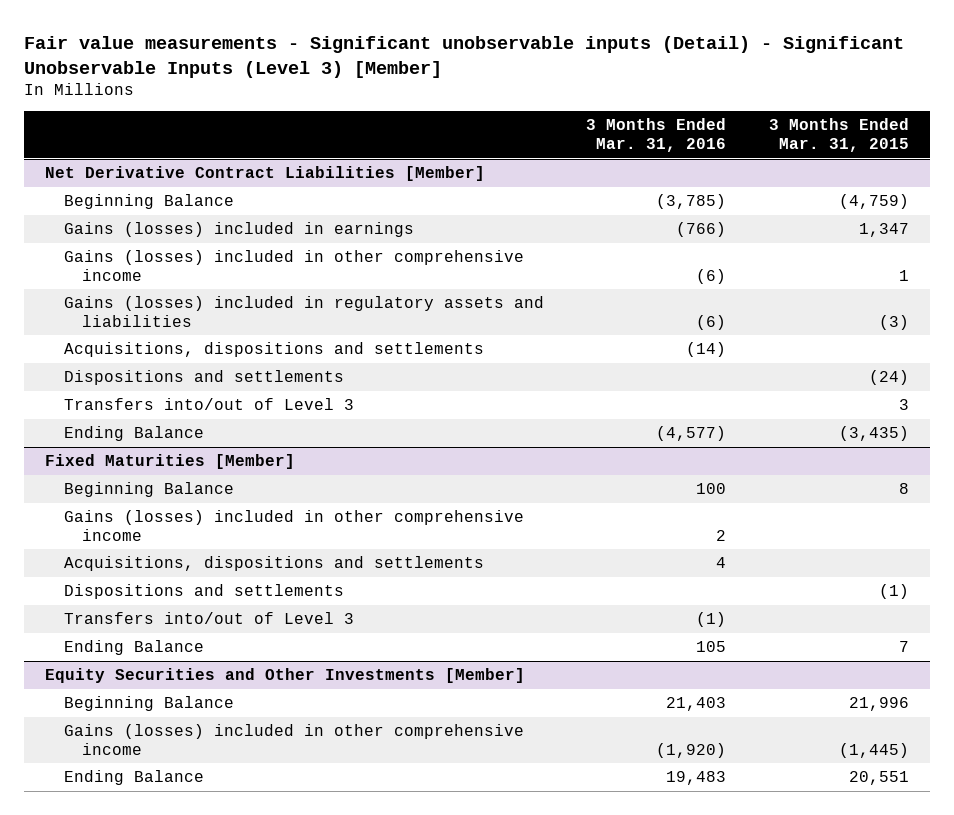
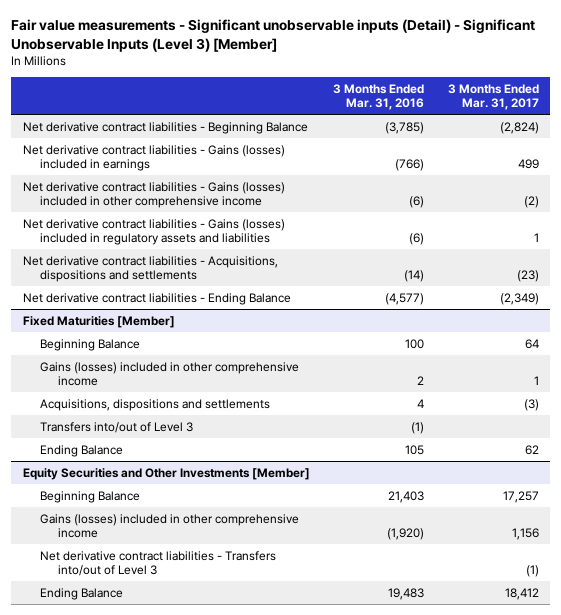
[768,118,909,153] 3 Months Ended Mar. 31, 2015 -> none
none -> [447,84,539,111] 3 Months Ended Mar. 31, 2017
[45,166,486,182] Net Derivative Contract Liabilities [Member] -> none
[63,370,344,386] Dispositions and settlements -> none
[63,398,354,411] Transfers into/out of Level 3 -> none
[63,194,234,210] Beginning Balance -> [22,121,308,134] Net derivative contract liabilities - Beginning Balance
[63,222,414,238] Gains (losses) included in earnings -> [22,144,285,171] Net derivative contract liabilities - Gains (losses) included in earnings
[63,250,524,281] Gains (losses) included in other comprehensive income -> [22,181,285,208] Net derivative contract liabilities - Gains (losses) included in other comprehensive income
[63,296,544,327] Gains (losses) included in regulatory assets and liabilities -> [22,218,285,245] Net derivative contract liabilities - Gains (losses) included in regulatory assets and liabilities
[63,342,484,358] Acquisitions, dispositions and settlements -> [22,255,278,282] Net derivative contract liabilities - Acquisitions, dispositions and settlements
[63,426,204,442] Ending Balance -> [22,292,291,305] Net derivative contract liabilities - Ending Balance
[63,584,344,600] Dispositions and settlements -> none
none -> [40,550,277,576] Net derivative contract liabilities - Transfers into/out of Level 3

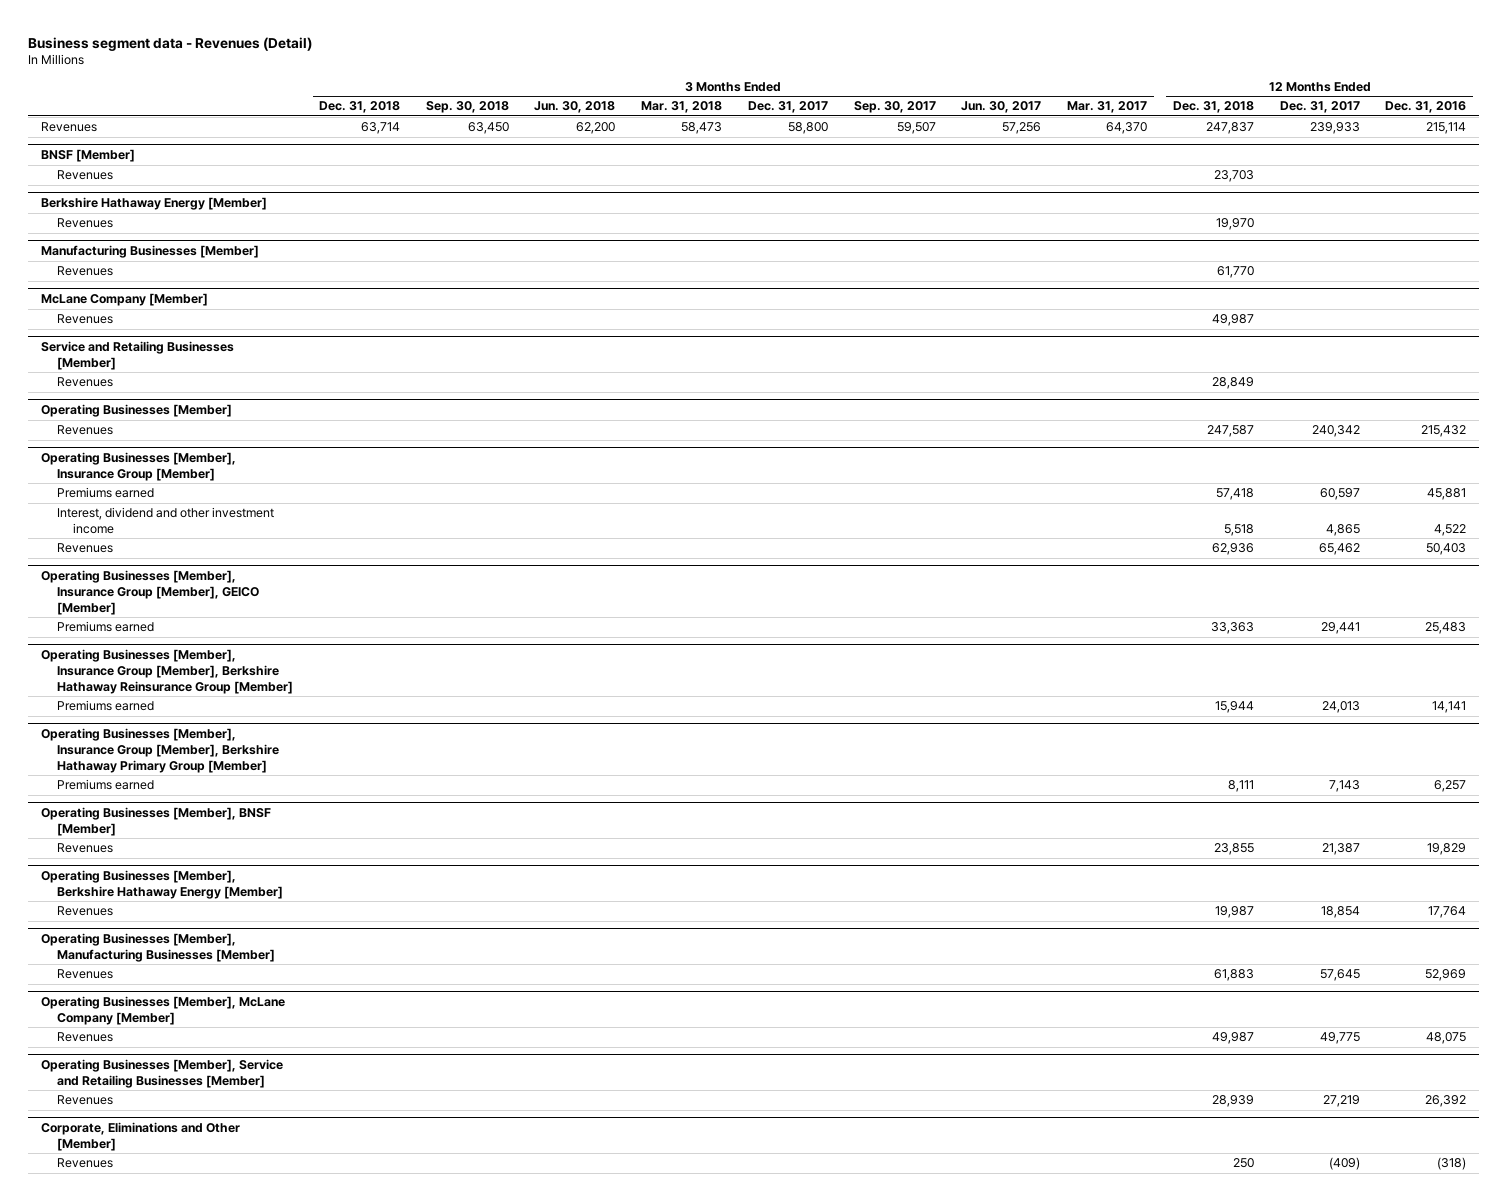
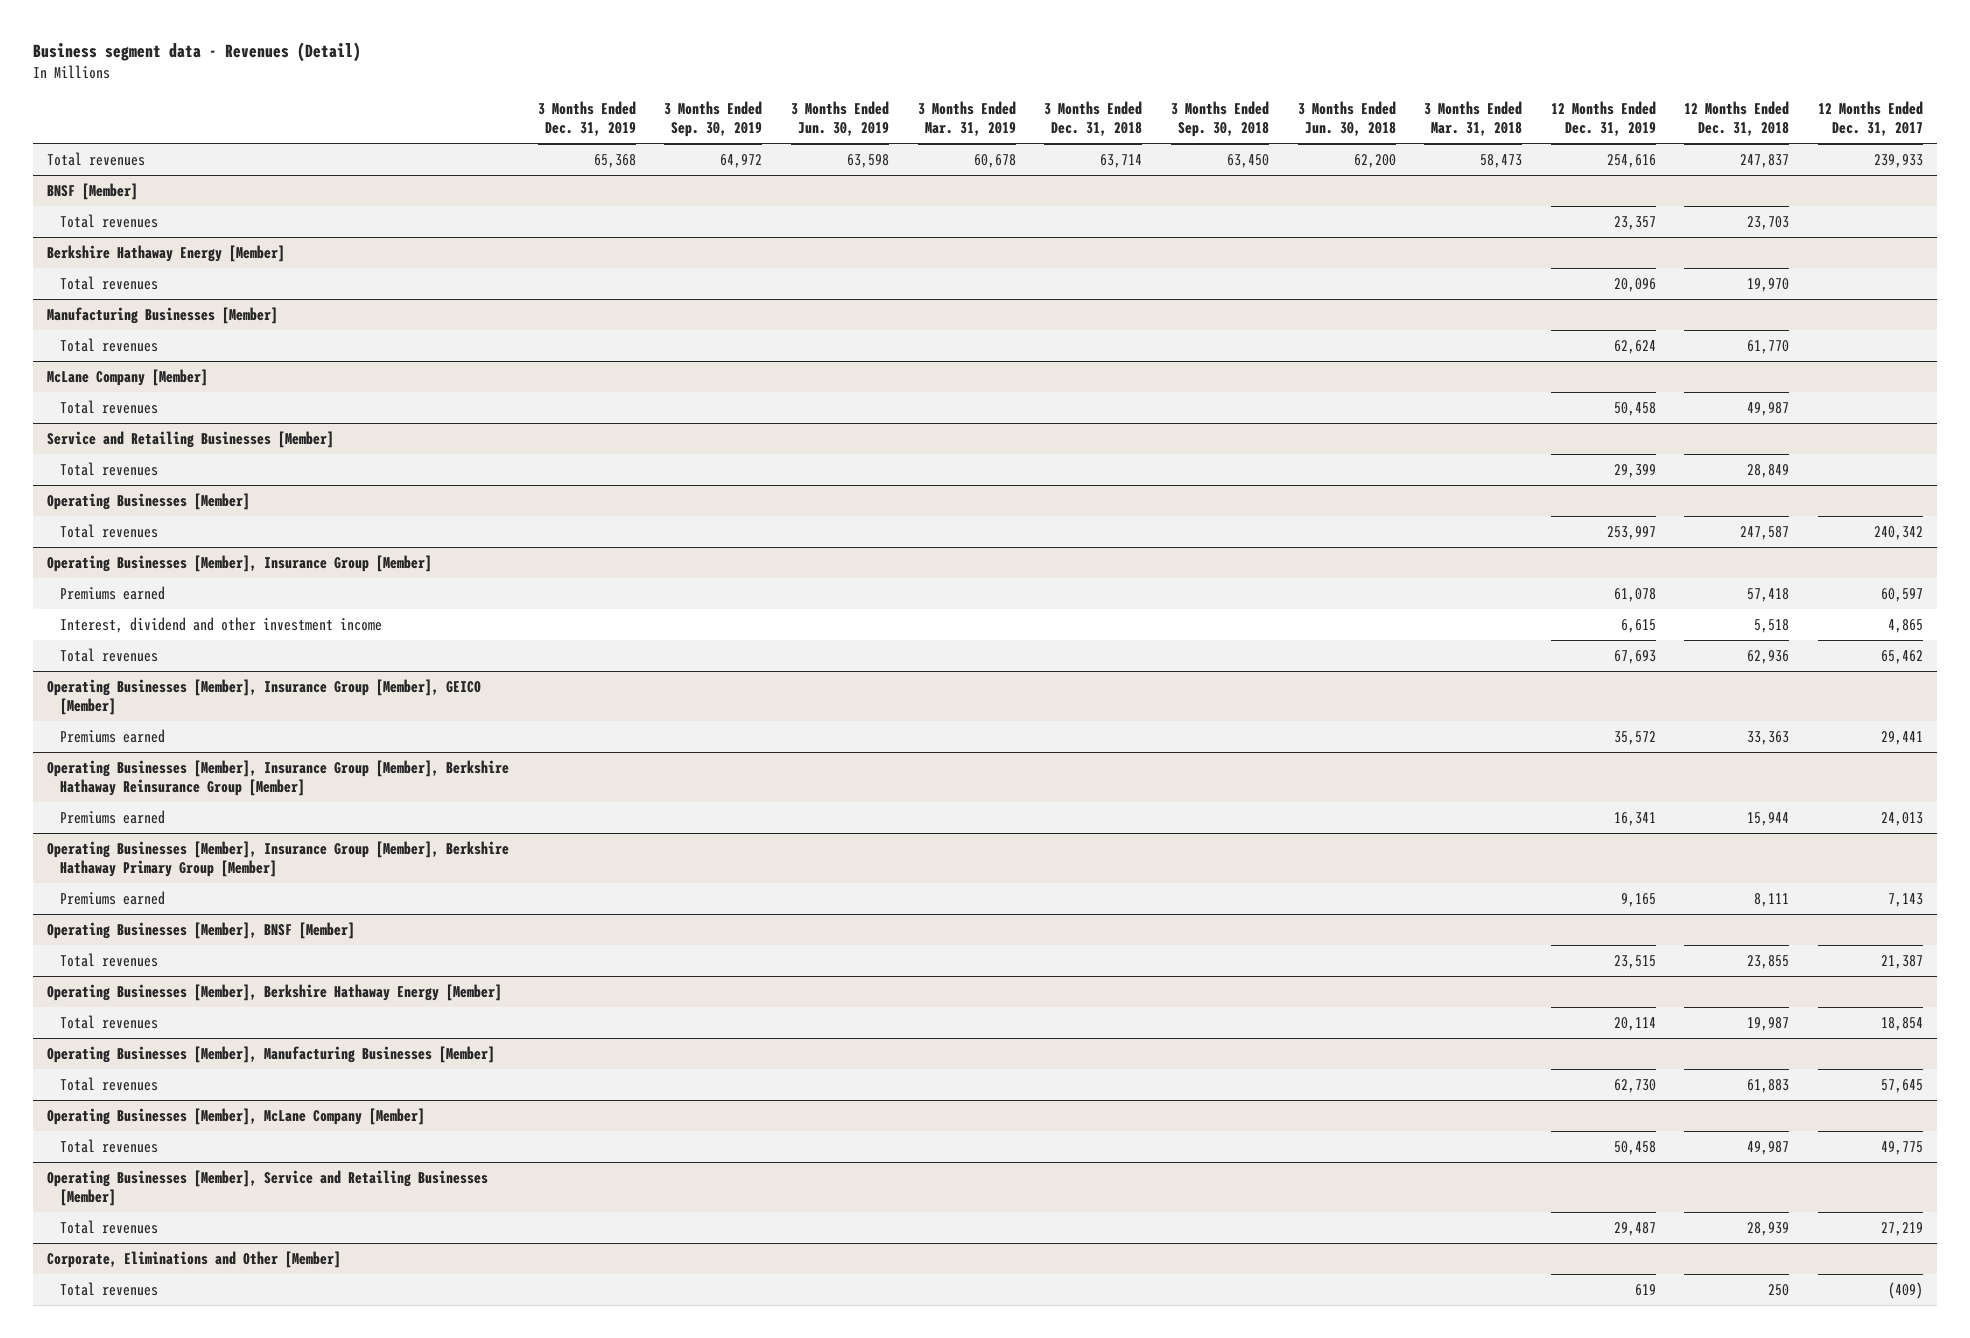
[747,101,828,114] Dec. 31, 2017 -> none
[853,101,936,114] Sep. 30, 2017 -> none
[961,101,1042,114] Jun. 30, 2017 -> none
[1067,101,1148,114] Mar. 31, 2017 -> none
[1385,101,1467,114] Dec. 31, 2016 -> none
none -> [537,100,636,137] 3 Months Ended Dec. 31, 2019
none -> [664,100,763,138] 3 Months Ended Sep. 30, 2019
none -> [791,100,890,137] 3 Months Ended Jun. 30, 2019
none -> [917,100,1016,137] 3 Months Ended Mar. 31, 2019
none -> [1550,100,1656,137] 12 Months Ended Dec. 31, 2019
[41,122,98,133] Revenues -> [47,151,146,166] Total revenues
[57,170,114,181] Revenues -> [59,213,158,228] Total revenues
[57,218,114,229] Revenues -> [59,275,158,290] Total revenues
[57,266,114,277] Revenues -> [59,337,158,352] Total revenues
[57,314,114,325] Revenues -> [59,399,158,414] Total revenues
[57,377,114,388] Revenues -> [59,461,158,476] Total revenues
[57,425,114,436] Revenues -> [59,523,158,538] Total revenues
[57,543,114,554] Revenues -> [59,647,158,662] Total revenues
[57,843,114,854] Revenues -> [59,952,158,967] Total revenues
[57,906,114,917] Revenues -> [59,1014,158,1029] Total revenues
[57,969,114,980] Revenues -> [59,1076,158,1091] Total revenues
[57,1032,114,1043] Revenues -> [59,1138,158,1153] Total revenues
[57,1095,114,1106] Revenues -> [59,1219,158,1234] Total revenues
[57,1158,114,1169] Revenues -> [59,1281,158,1296] Total revenues

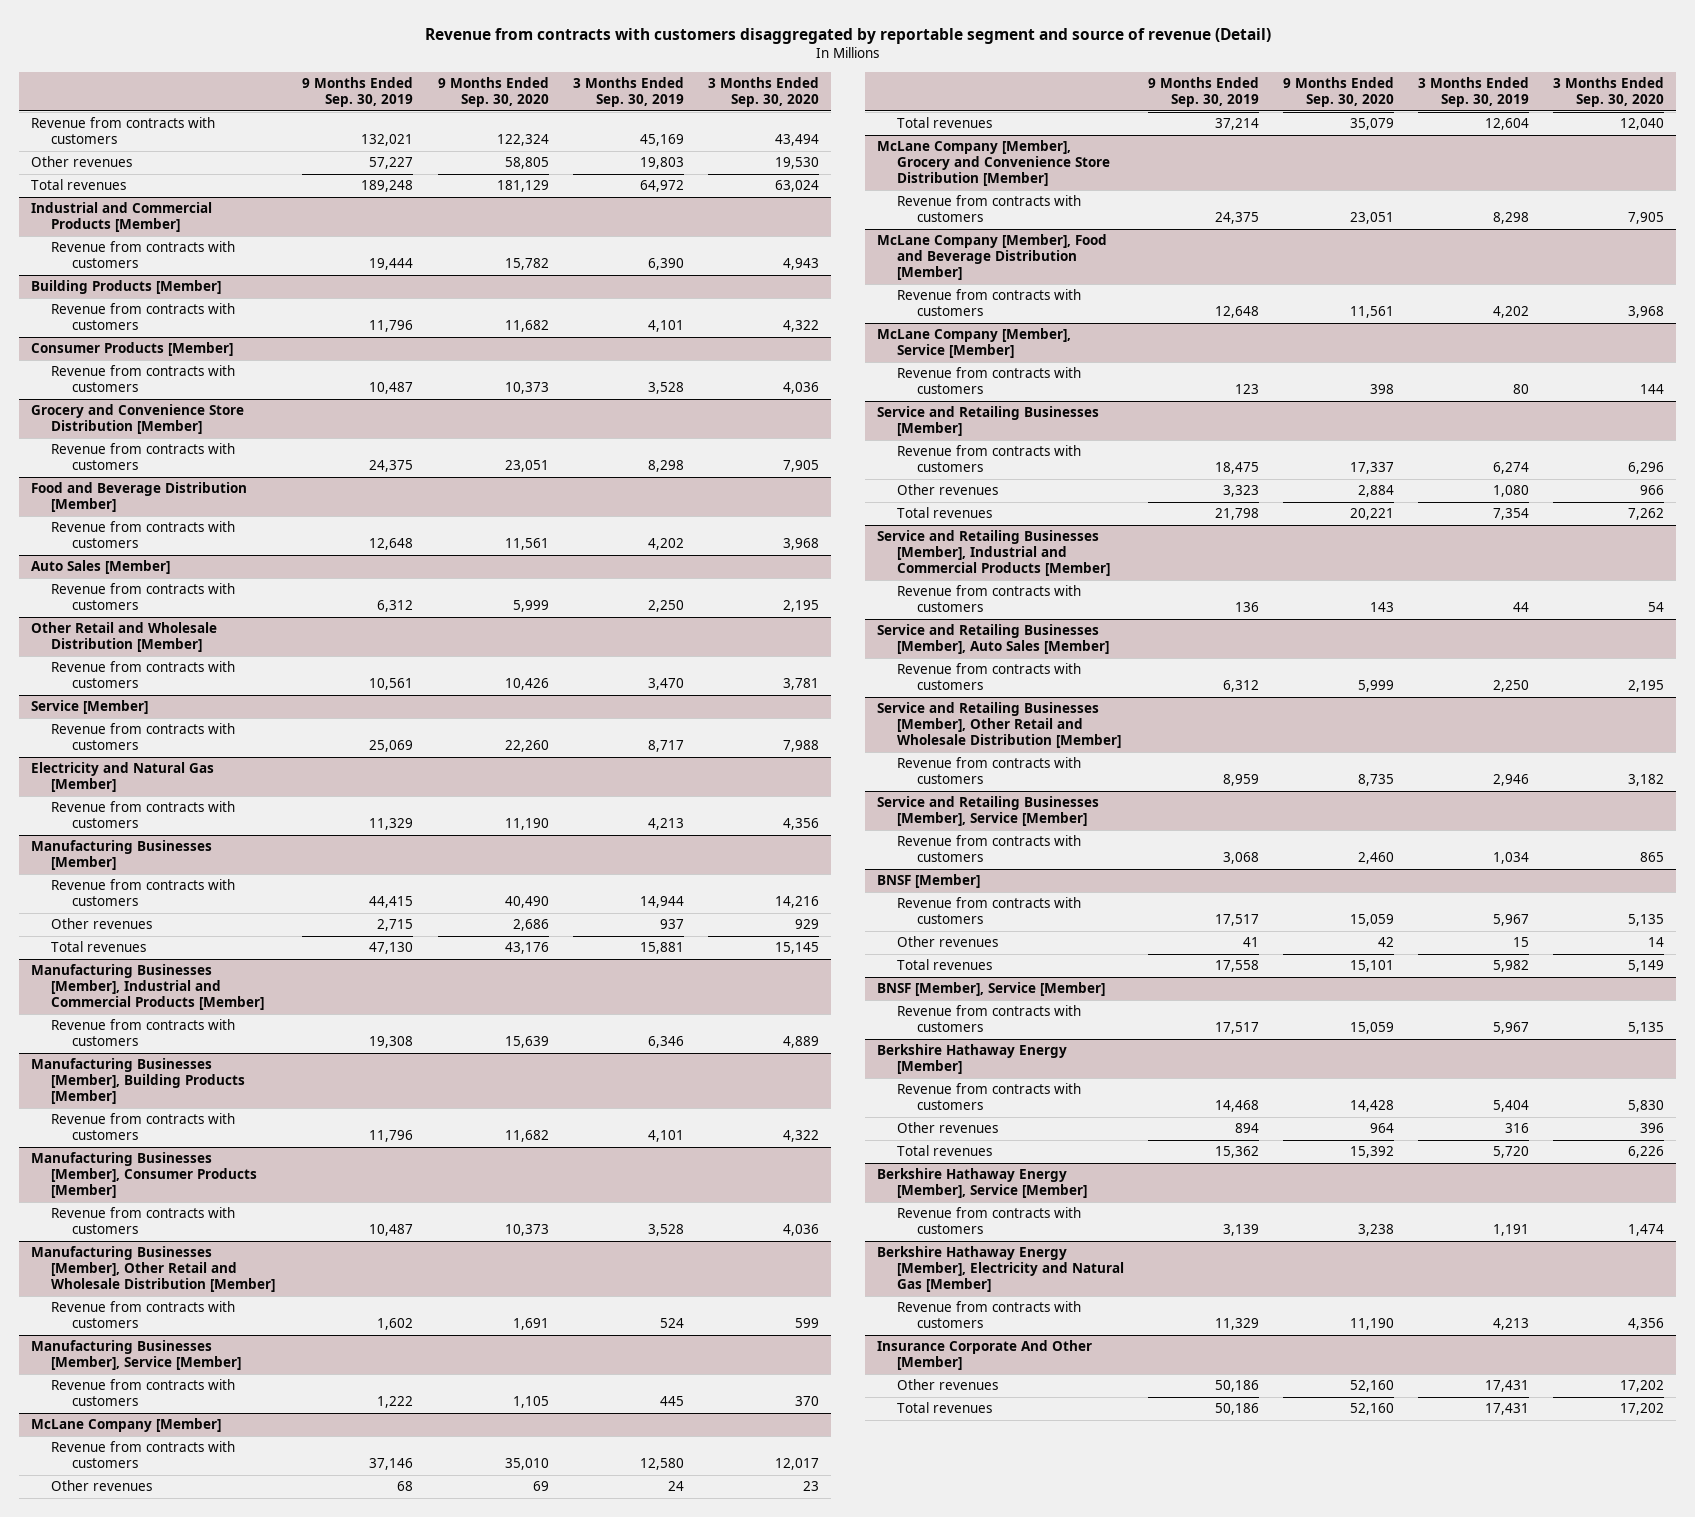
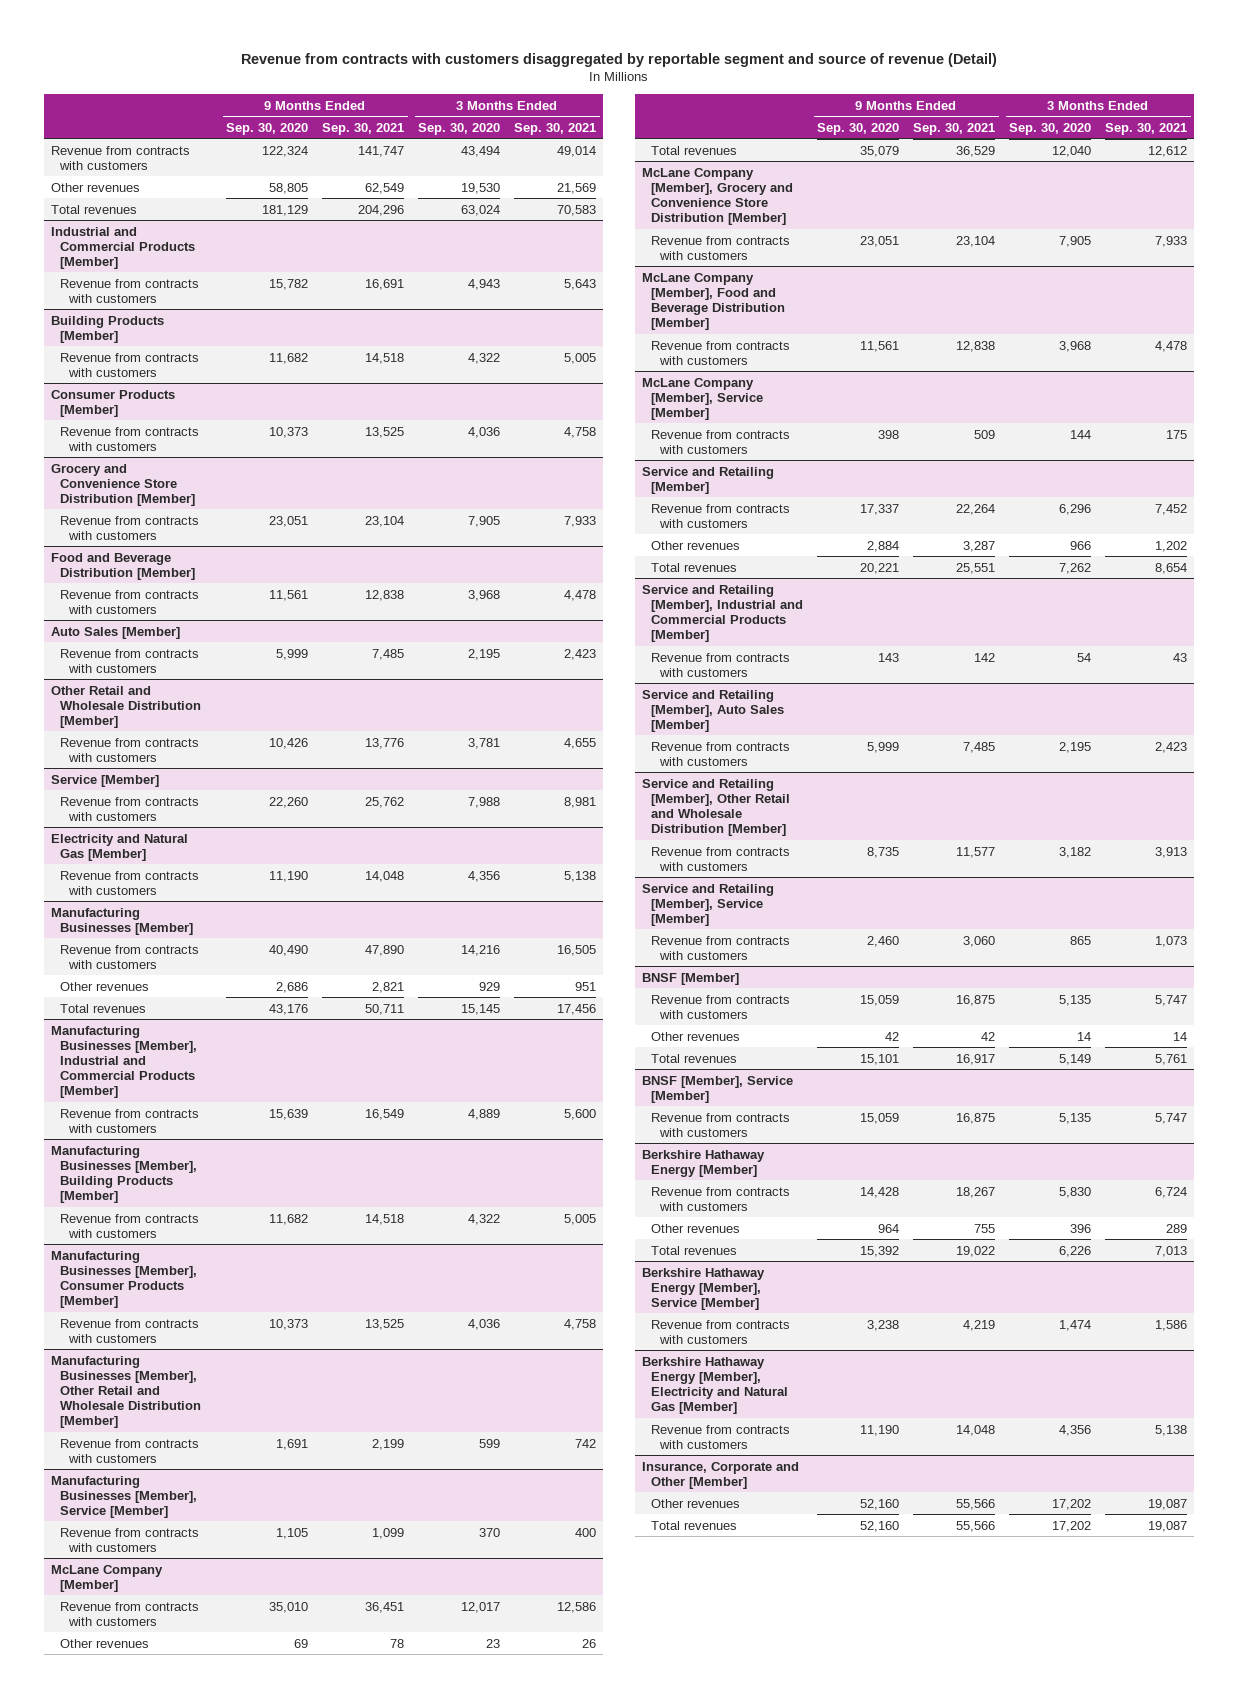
[302,77,414,108] 9 Months Ended Sep. 30, 2019 -> none
[572,77,684,108] 3 Months Ended Sep. 30, 2019 -> none
none -> [322,122,405,135] Sep. 30, 2021
none -> [514,122,597,135] Sep. 30, 2021
[876,406,1099,437] Service and Retailing Businesses [Member] -> [642,466,775,494] Service and Retailing [Member]
[876,530,1110,577] Service and Retailing Businesses [Member], Industrial and Commercial Products [Member] -> [642,584,804,642] Service and Retailing [Member], Industrial and Commercial Products [Member]
[876,624,1109,655] Service and Retailing Businesses [Member], Auto Sales [Member] -> [642,689,785,732] Service and Retailing [Member], Auto Sales [Member]
[876,702,1121,749] Service and Retailing Businesses [Member], Other Retail and Wholesale Distribution [Member] -> [642,778,791,836] Service and Retailing [Member], Other Retail and Wholesale Distribution [Member]
[876,796,1099,827] Service and Retailing Businesses [Member], Service [Member] -> [642,883,775,926] Service and Retailing [Member], Service [Member]
[876,1340,1092,1371] Insurance Corporate And Other [Member] -> [642,1461,800,1489] Insurance, Corporate and Other [Member]

